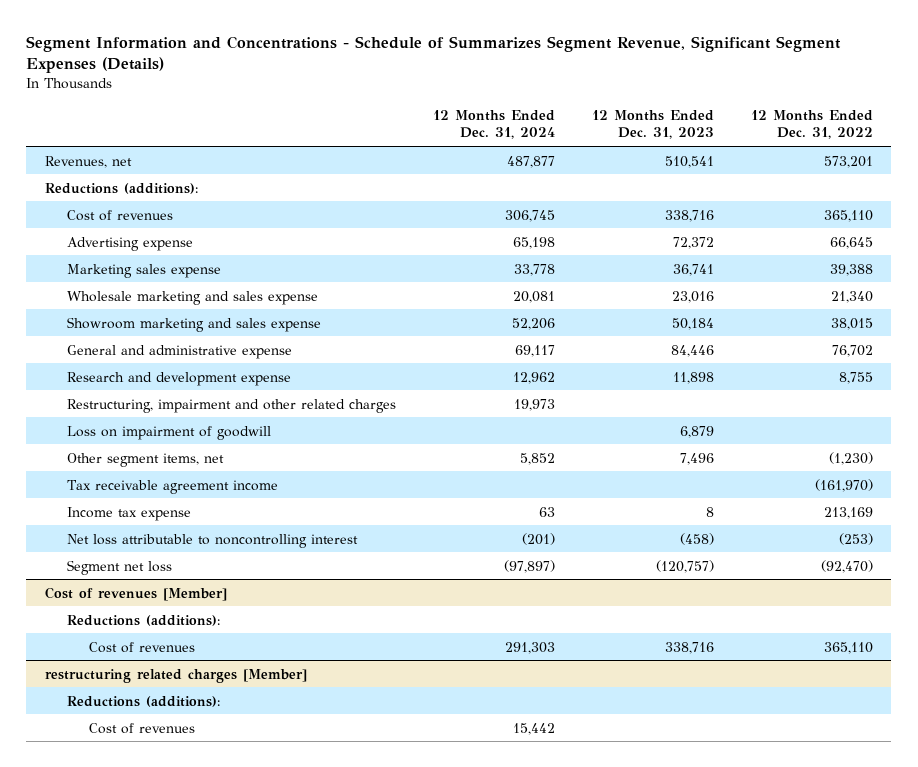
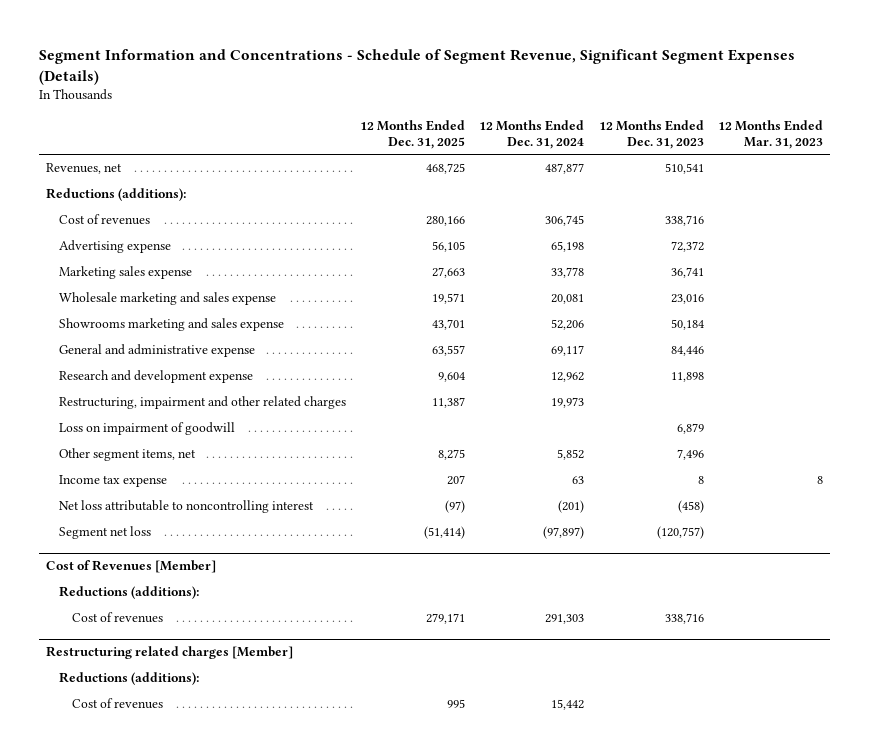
[26,35,842,74] Segment Information and Concentrations - Schedule of Summarizes Segment Revenue, Significant Segment Expenses (Details) -> [38,48,795,85] Segment Information and Concentrations - Schedule of Segment Revenue, Significant Segment Expenses (Details)
[750,110,873,140] 12 Months Ended Dec. 31, 2022 -> none
none -> [360,119,466,149] 12 Months Ended Dec. 31, 2025
none -> [717,119,823,149] 12 Months Ended Mar. 31, 2023
[66,316,321,332] Showroom marketing and sales expense -> [59,318,285,332] Showrooms marketing and sales expense
[66,479,278,494] Tax receivable agreement income -> none
[44,586,227,601] Cost of revenues [Member] -> [45,560,216,574] Cost of Revenues [Member]
[44,668,307,683] restructuring related charges [Member] -> [45,646,293,660] Restructuring related charges [Member]

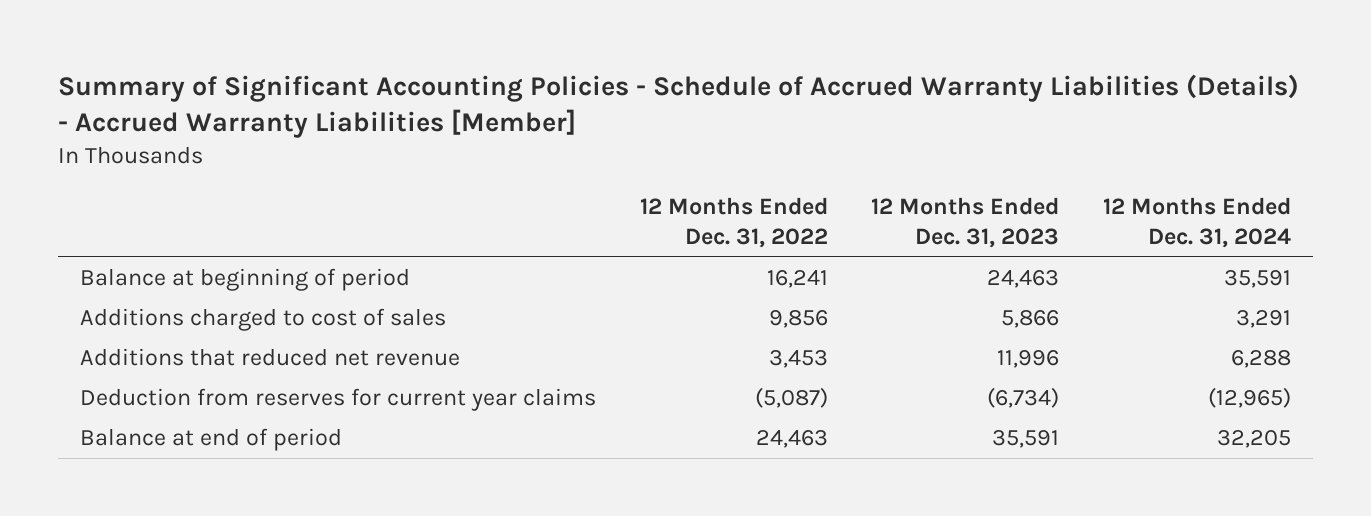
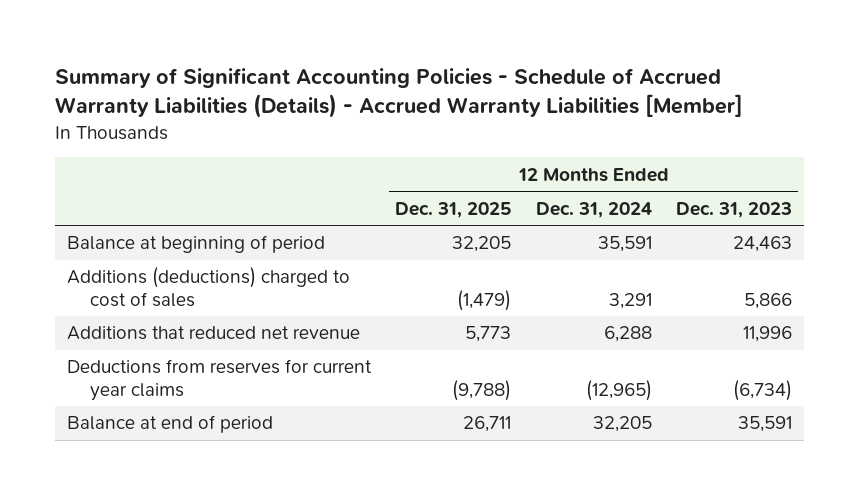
[639,196,828,248] 12 Months Ended Dec. 31, 2022 -> none
none -> [395,201,512,218] Dec. 31, 2025
[80,308,447,332] Additions charged to cost of sales -> [66,267,350,307] Additions (deductions) charged to cost of sales
[80,388,597,412] Deduction from reserves for current year claims -> [66,359,372,401] Deductions from reserves for current year claims

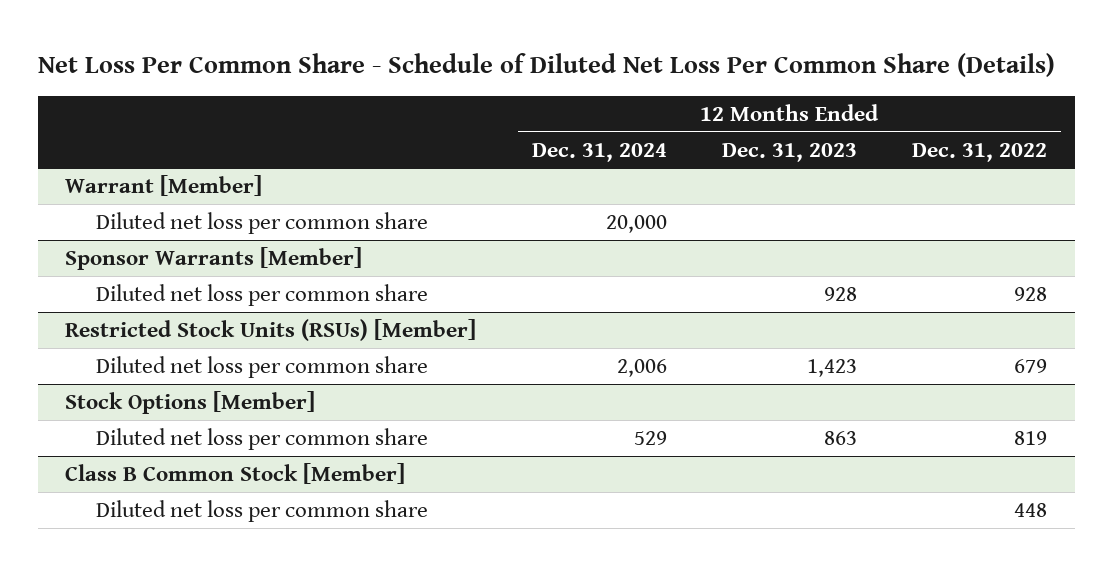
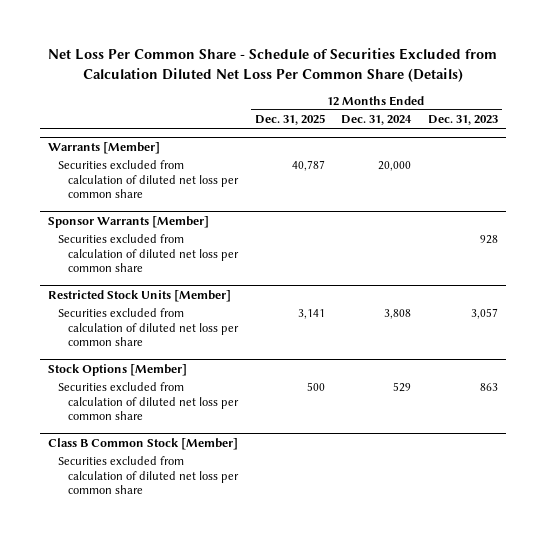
[37,53,1055,78] Net Loss Per Common Share - Schedule of Diluted Net Loss Per Common Share (Details) -> [48,48,498,82] Net Loss Per Common Share - Schedule of Securities Excluded from Calculation Diluted Net Loss Per Common Share (Details)
[912,142,1048,162] Dec. 31, 2022 -> none
none -> [254,114,325,126] Dec. 31, 2025
[65,174,263,196] Warrant [Member] -> [48,141,161,154] Warrants [Member]
[95,211,428,234] Diluted net loss per common share -> [57,160,239,199] Securities excluded from calculation of diluted net loss per common share
[95,283,428,306] Diluted net loss per common share -> [57,234,239,273] Securities excluded from calculation of diluted net loss per common share
[65,318,477,341] Restricted Stock Units (RSUs) [Member] -> [48,289,232,302] Restricted Stock Units [Member]
[95,355,428,378] Diluted net loss per common share -> [57,308,239,347] Securities excluded from calculation of diluted net loss per common share
[616,358,667,377] 2,006 -> [384,309,412,320] 3,808
[806,358,857,377] 1,423 -> [470,308,498,320] 3,057
[95,427,428,450] Diluted net loss per common share -> [57,382,239,421] Securities excluded from calculation of diluted net loss per common share
[95,499,428,522] Diluted net loss per common share -> [57,456,239,495] Securities excluded from calculation of diluted net loss per common share

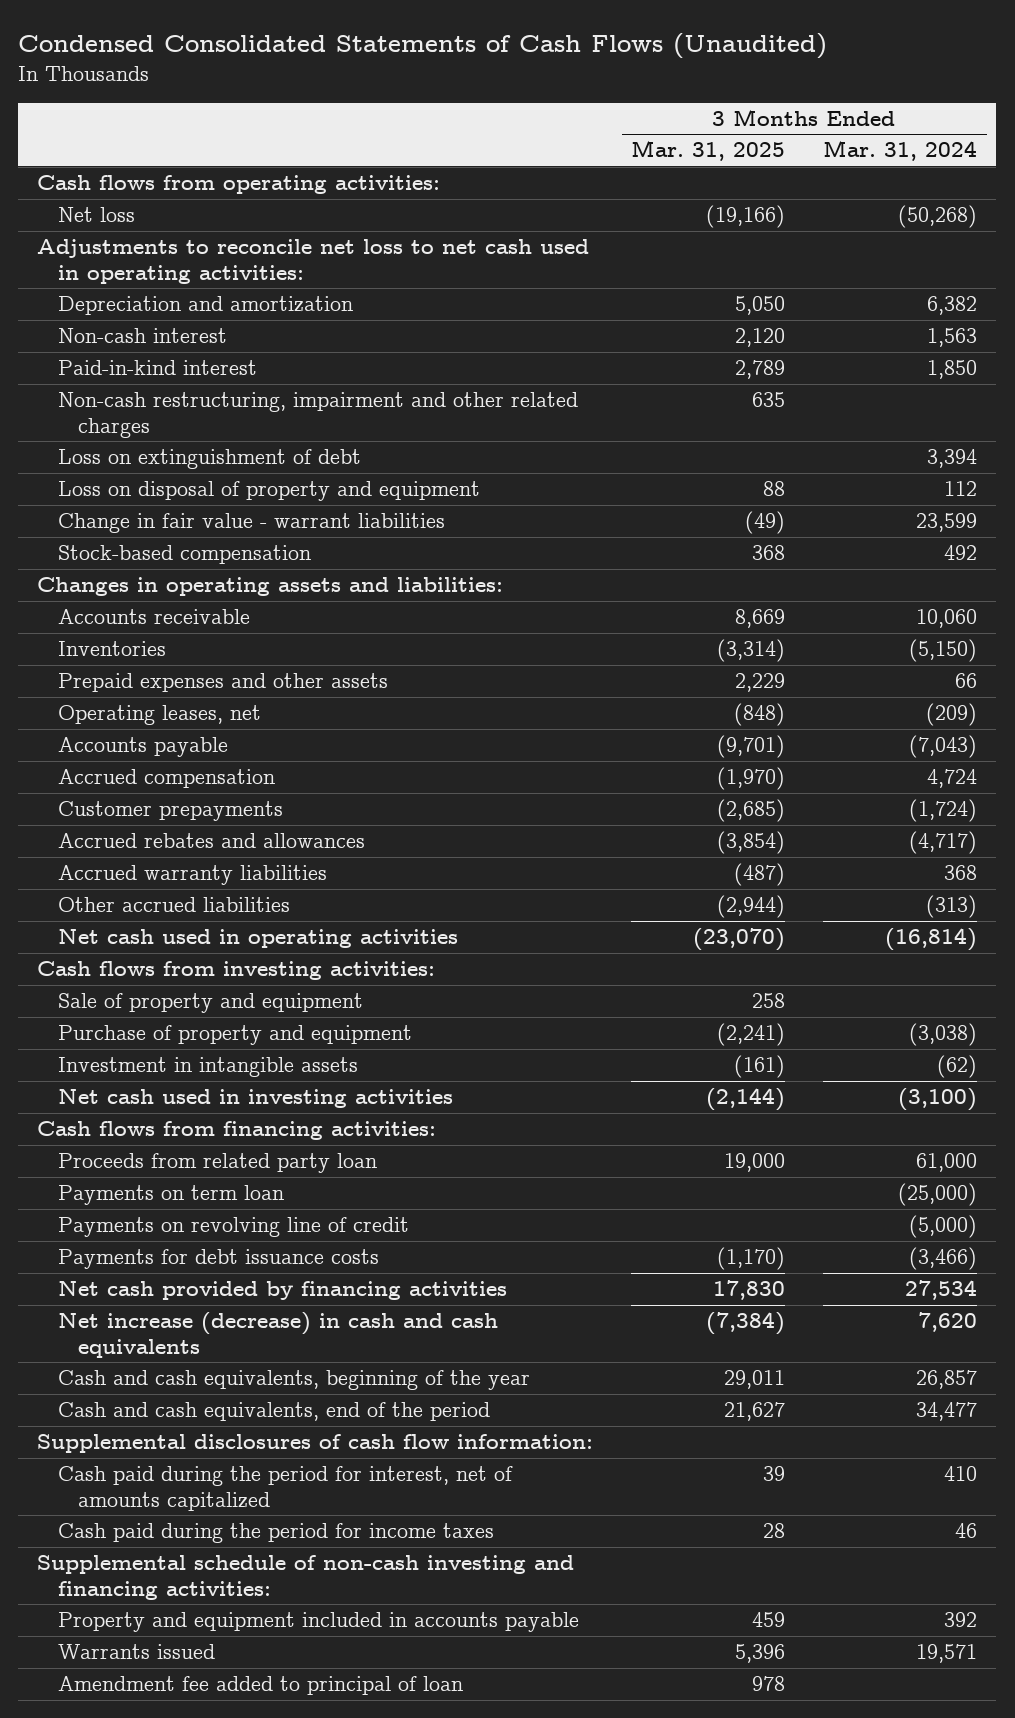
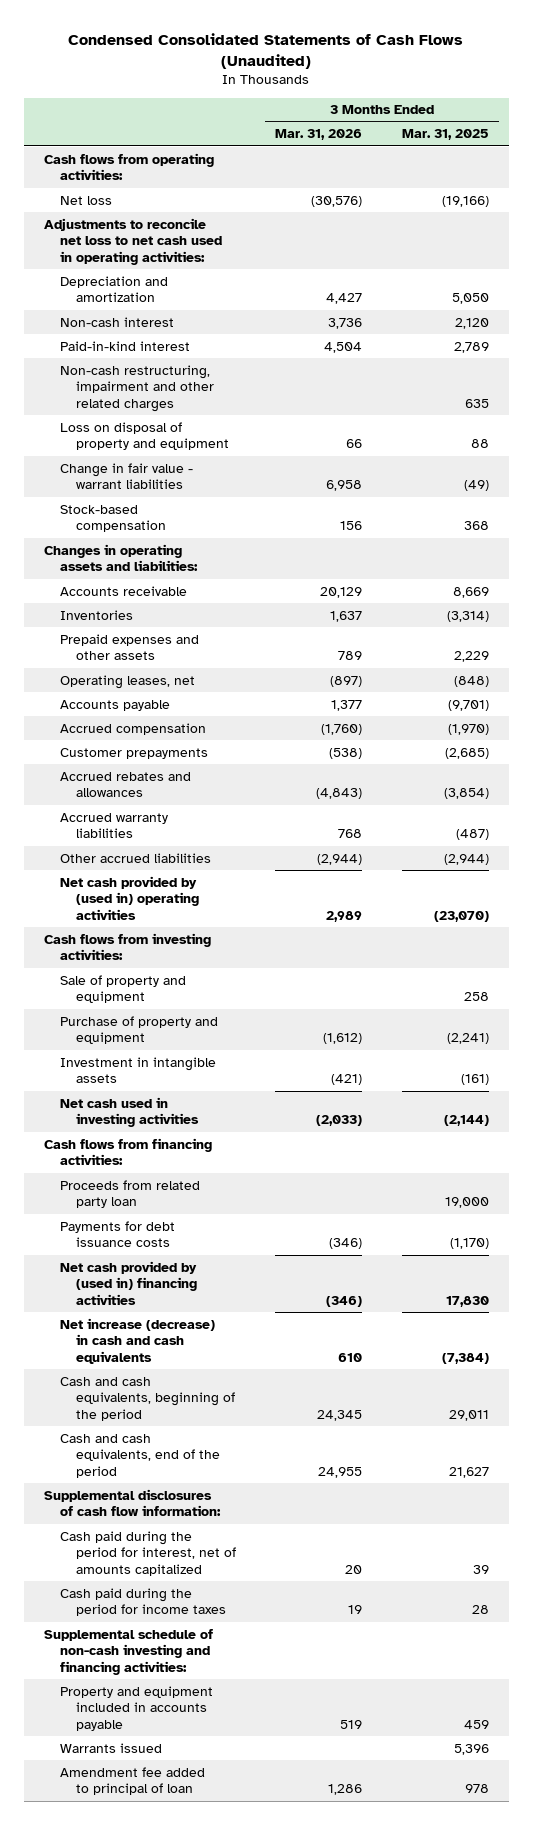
[823,140,978,162] Mar. 31, 2024 -> none
none -> [275,129,363,141] Mar. 31, 2026
[57,449,361,470] Loss on extinguishment of debt -> none
[57,929,458,949] Net cash used in operating activities -> [59,875,199,920] Net cash provided by (used in) operating activities
[57,1185,284,1206] Payments on term loan -> none
[57,1217,409,1238] Payments on revolving line of credit -> none
[57,1281,507,1301] Net cash provided by financing activities -> [59,1260,197,1305] Net cash provided by (used in) financing activities
[57,1370,530,1391] Cash and cash equivalents, beginning of the year -> [59,1376,235,1421] Cash and cash equivalents, beginning of the period

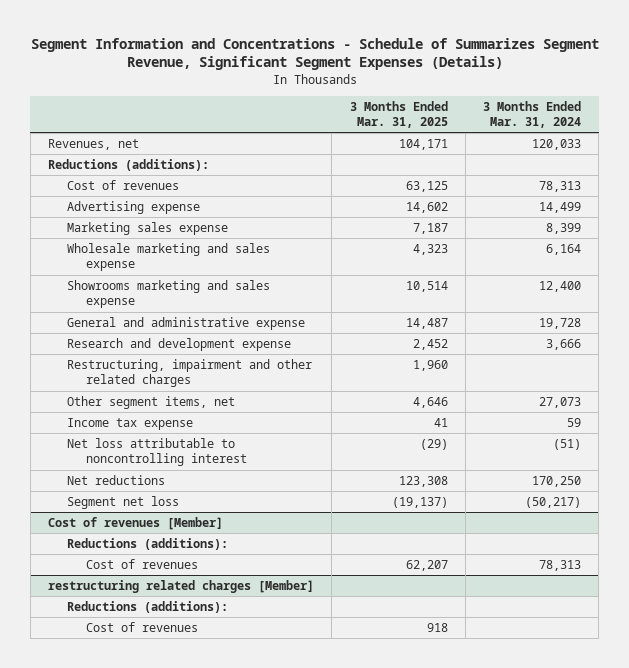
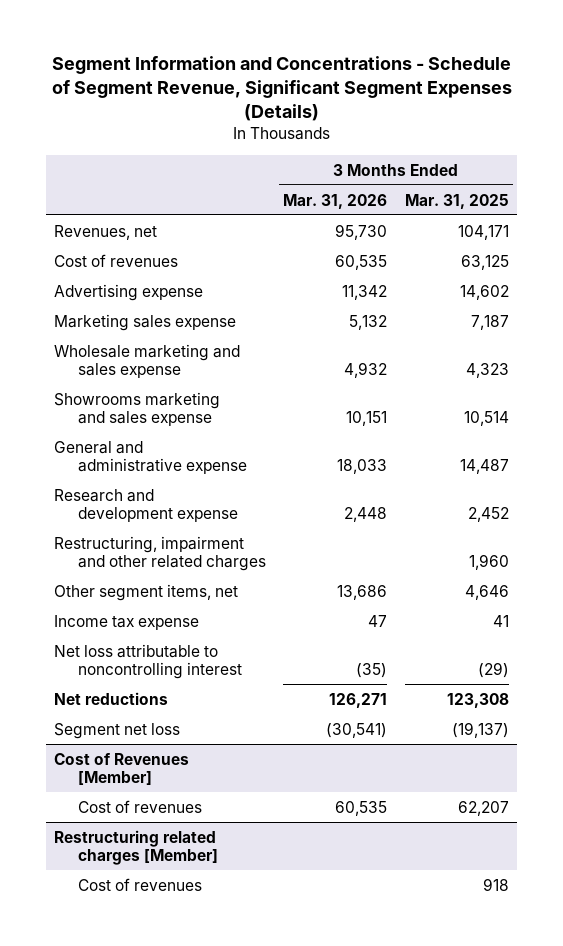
[30,37,599,71] Segment Information and Concentrations - Schedule of Summarizes Segment Revenue, Significant Segment Expenses (Details) -> [51,55,512,122] Segment Information and Concentrations - Schedule of Segment Revenue, Significant Segment Expenses (Details)
[483,100,582,128] 3 Months Ended Mar. 31, 2024 -> none
none -> [283,193,388,209] Mar. 31, 2026
[47,158,209,171] Reductions (additions): -> none
[67,537,229,550] Reductions (additions): -> none
[47,516,223,530] Cost of revenues [Member] -> [54,752,190,785] Cost of Revenues [Member]
[67,600,229,613] Reductions (additions): -> none
[47,579,314,593] restructuring related charges [Member] -> [54,829,219,865] Restructuring related charges [Member]

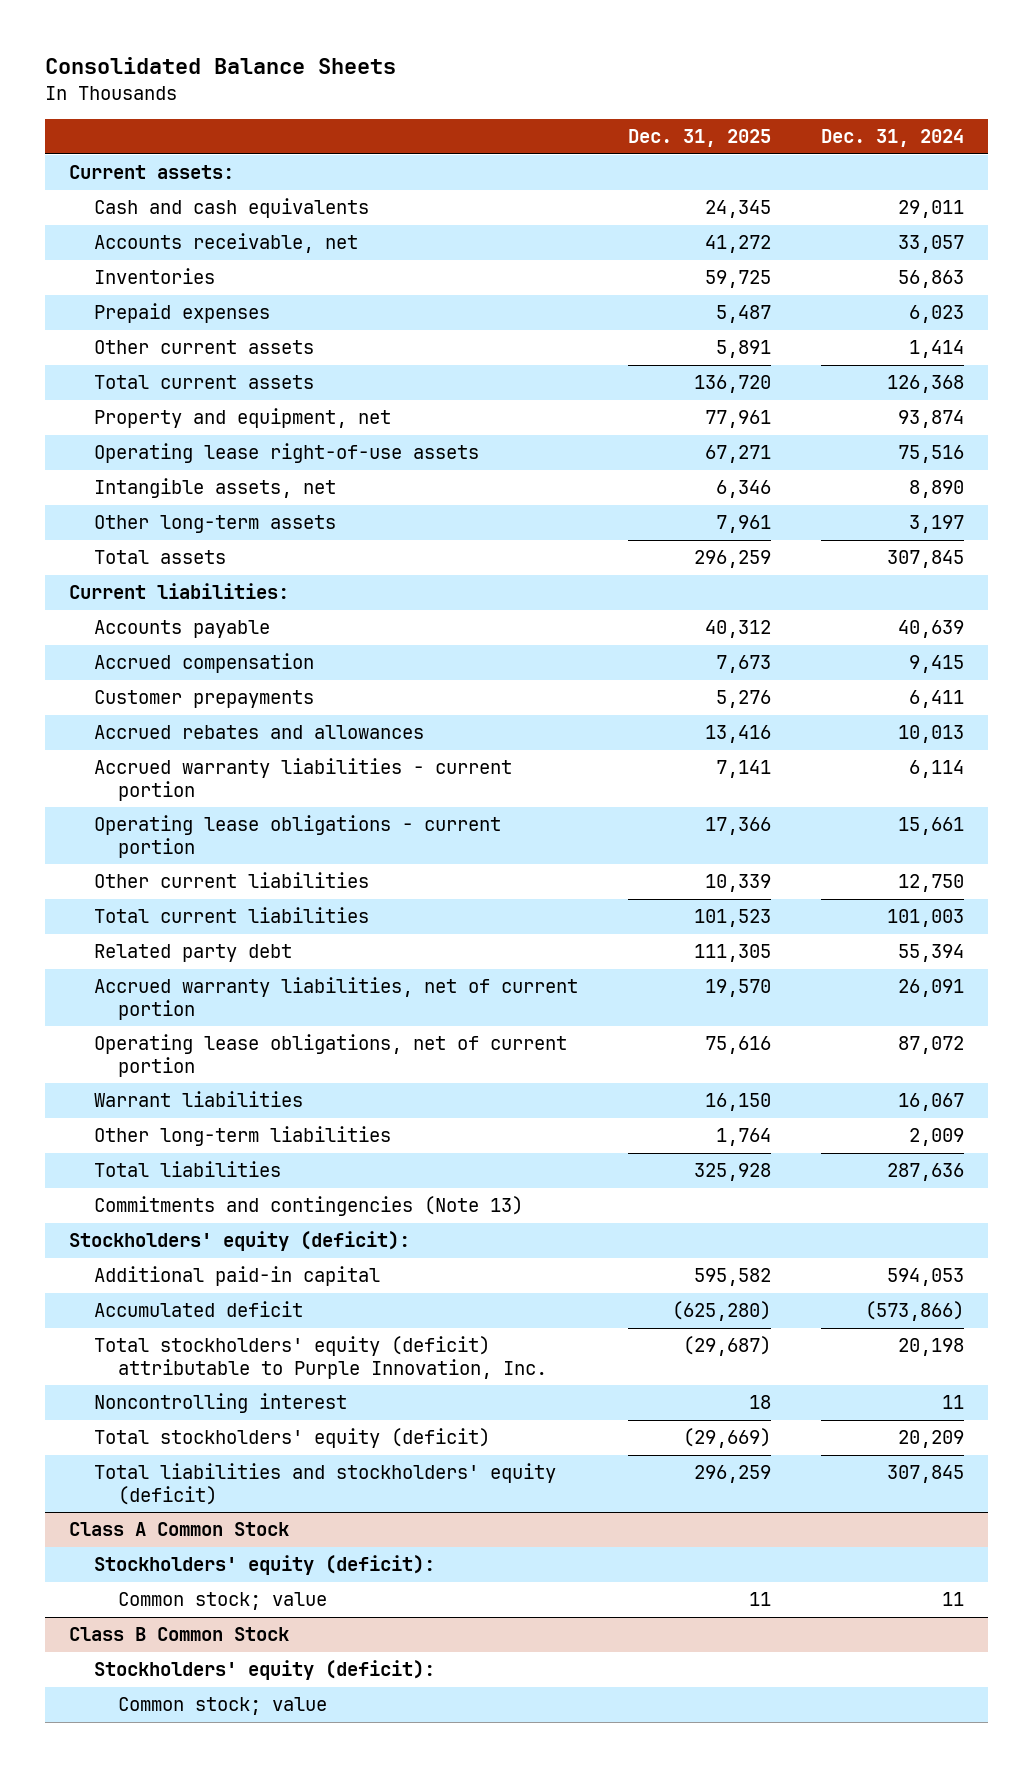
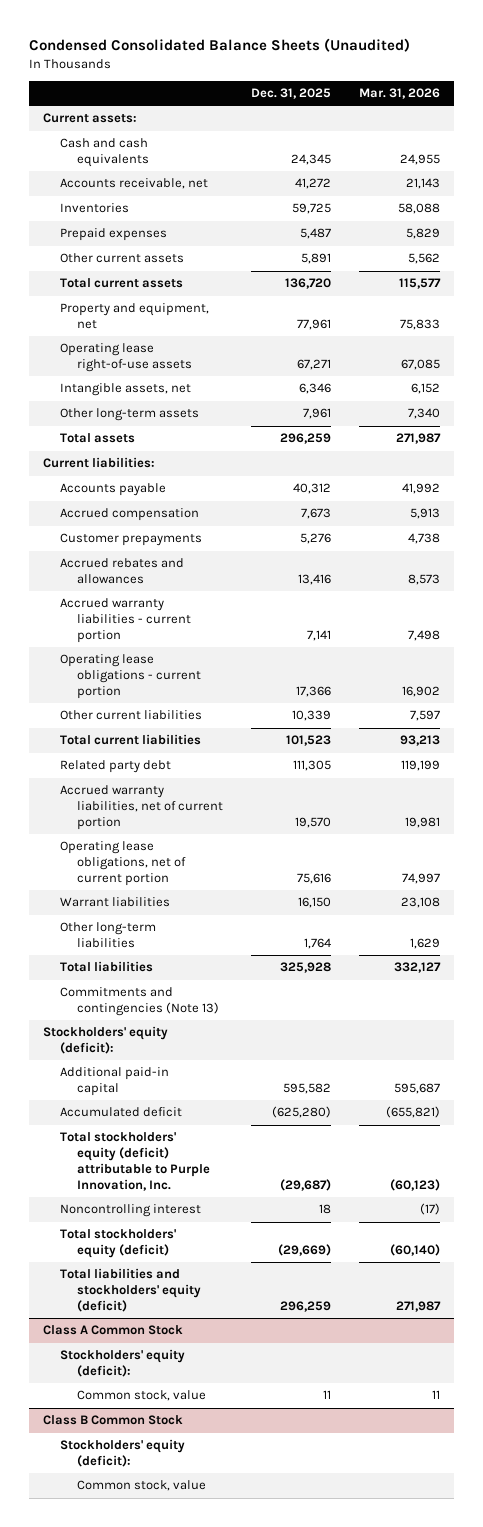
[44,57,396,75] Consolidated Balance Sheets -> [29,37,411,52] Condensed Consolidated Balance Sheets (Unaudited)
[820,129,964,148] Dec. 31, 2024 -> none
none -> [359,88,441,100] Mar. 31, 2026
[117,1592,327,1611] Common stock; value -> [77,1390,207,1402] Common stock, value
[117,1697,327,1716] Common stock; value -> [77,1480,207,1492] Common stock, value

